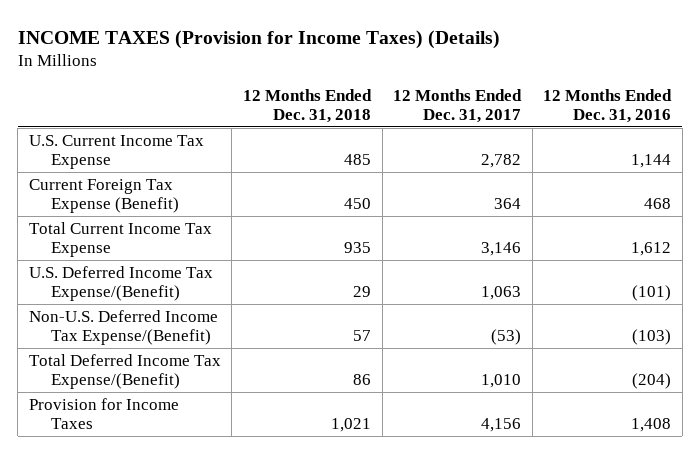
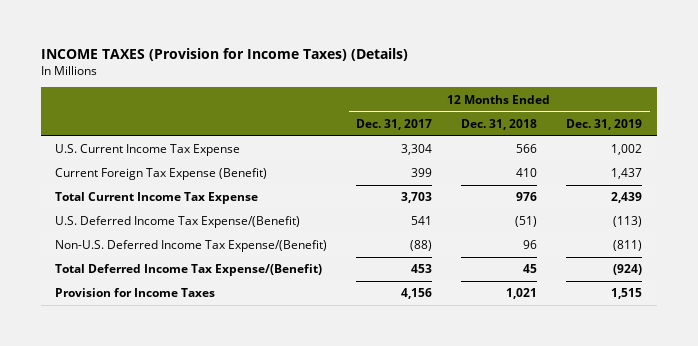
[543,88,673,124] 12 Months Ended Dec. 31, 2016 -> none
none -> [566,118,643,130] Dec. 31, 2019
[343,153,371,165] 485 -> [516,144,538,154] 566
[481,153,522,168] 2,782 -> [401,144,433,156] 3,304
[343,197,371,209] 450 -> [516,168,538,178] 410
[494,197,522,209] 364 -> [411,168,433,178] 399
[343,241,371,253] 935 -> [516,192,538,202] 976
[481,241,522,256] 3,146 -> [401,192,433,204] 3,703
[352,285,371,297] 29 -> [515,216,538,228] (51)
[481,285,522,300] 1,063 -> [411,216,433,226] 541
[352,329,371,341] 57 -> [523,240,538,250] 96
[491,328,522,345] (53) -> [410,240,433,252] (88)
[352,373,371,385] 86 -> [523,264,538,274] 45
[481,373,522,388] 1,010 -> [411,264,433,274] 453

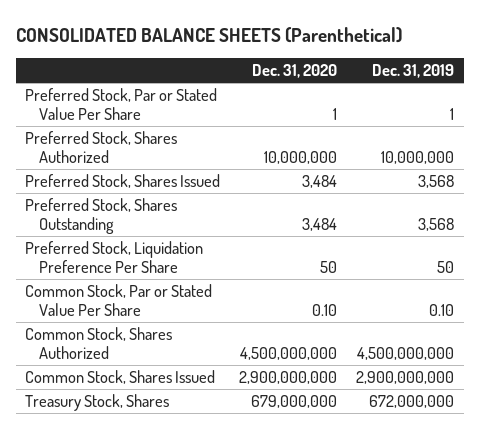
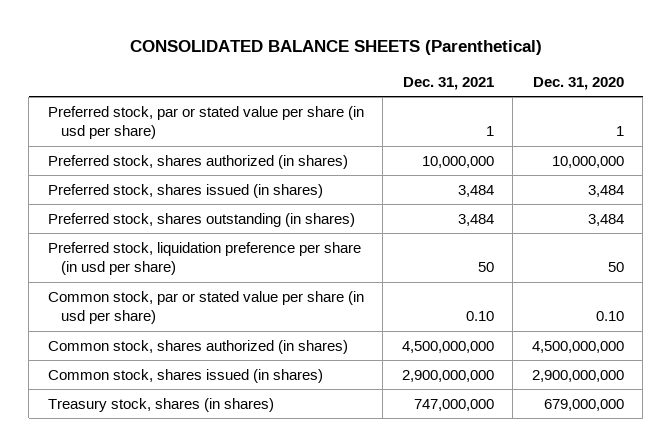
[372,64,455,79] Dec. 31, 2019 -> none
none -> [402,76,494,90] Dec. 31, 2021
[25,88,218,121] Preferred Stock, Par or Stated Value Per Share -> [47,105,364,140] Preferred stock, par or stated value per share (in usd per share)
[25,131,178,164] Preferred Stock, Shares Authorized -> [47,154,348,169] Preferred stock, shares authorized (in shares)
[25,174,221,189] Preferred Stock, Shares Issued -> [47,183,323,198] Preferred stock, shares issued (in shares)
[25,198,178,235] Preferred Stock, Shares Outstanding -> [47,212,355,227] Preferred stock, shares outstanding (in shares)
[25,241,204,274] Preferred Stock, Liquidation Preference Per Share -> [47,241,361,276] Preferred stock, liquidation preference per share (in usd per share)
[25,284,213,317] Common Stock, Par or Stated Value Per Share -> [47,290,364,325] Common stock, par or stated value per share (in usd per share)
[25,327,173,360] Common Stock, Shares Authorized -> [47,339,348,354] Common stock, shares authorized (in shares)
[25,370,216,385] Common Stock, Shares Issued -> [47,368,323,383] Common stock, shares issued (in shares)
[25,394,170,412] Treasury Stock, Shares -> [47,397,274,412] Treasury stock, shares (in shares)

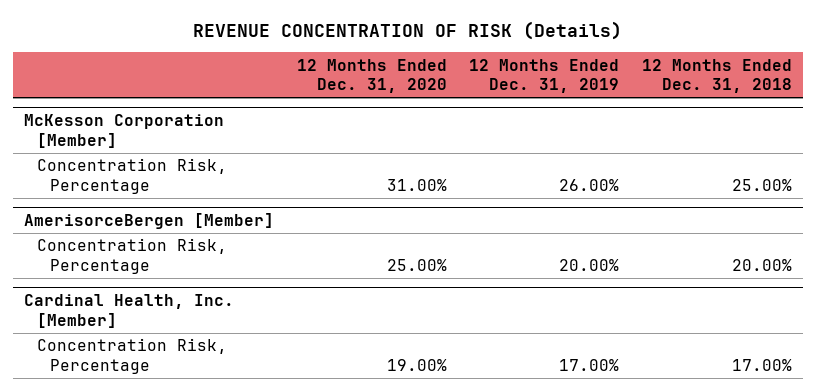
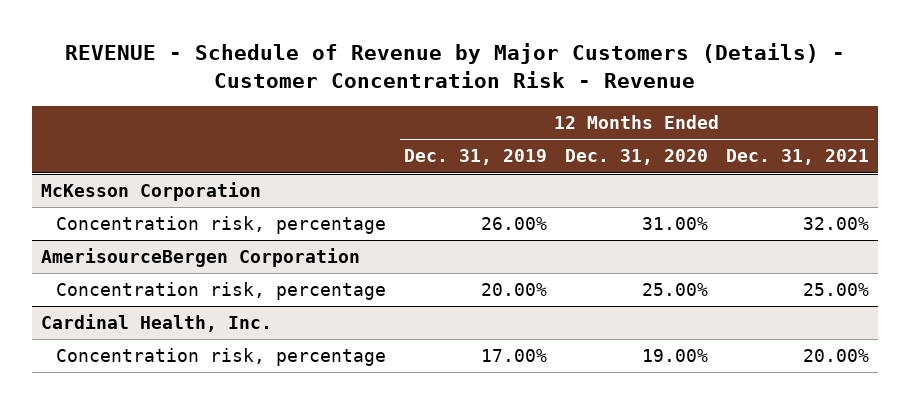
[192,20,622,40] REVENUE CONCENTRATION OF RISK (Details) -> [65,42,846,88] REVENUE - Schedule of Revenue by Major Customers (Details) - Customer Concentration Risk - Revenue
[641,58,792,94] 12 Months Ended Dec. 31, 2018 -> none
none -> [726,149,870,166] Dec. 31, 2021
[23,114,224,148] McKesson Corporation [Member] -> [40,182,261,202] McKesson Corporation
[37,158,228,194] Concentration Risk, Percentage -> [56,216,387,235] Concentration risk, percentage
[23,213,274,230] AmerisorceBergen [Member] -> [40,248,360,268] AmerisourceBergen Corporation
[37,238,228,274] Concentration Risk, Percentage -> [56,282,387,301] Concentration risk, percentage
[23,294,234,328] Cardinal Health, Inc. [Member] -> [40,314,272,333] Cardinal Health, Inc.
[37,338,228,374] Concentration Risk, Percentage -> [56,348,387,367] Concentration risk, percentage

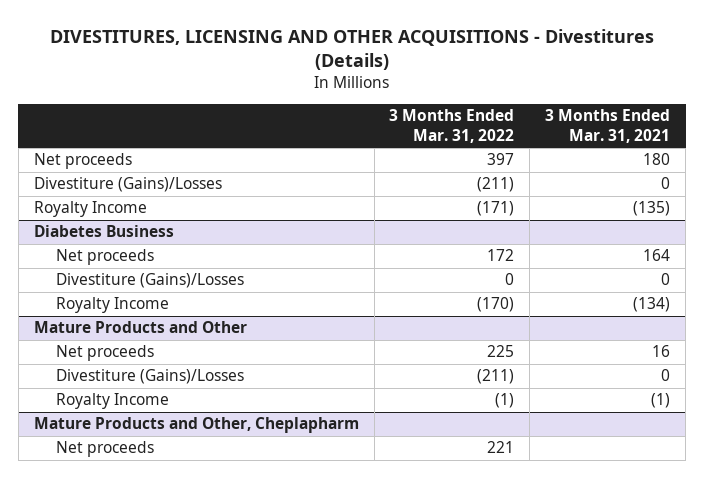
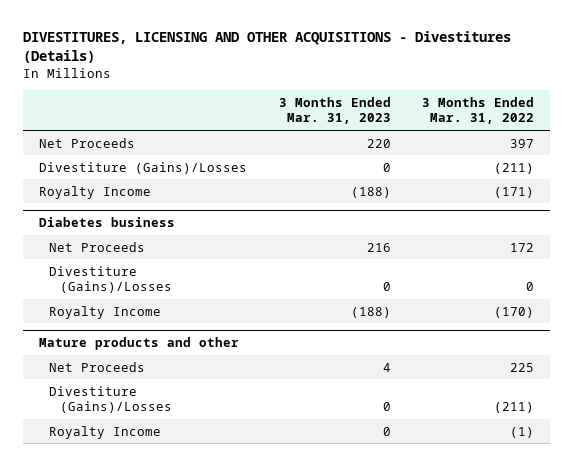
[545,109,671,144] 3 Months Ended Mar. 31, 2021 -> none
none -> [278,96,391,125] 3 Months Ended Mar. 31, 2023
[33,153,132,170] Net proceeds -> [39,137,136,148] Net Proceeds
[33,225,174,238] Diabetes Business -> [39,217,176,228] Diabetes business
[56,249,155,266] Net proceeds -> [49,241,146,252] Net Proceeds
[33,321,247,334] Mature Products and Other -> [39,337,240,351] Mature products and other
[56,345,155,362] Net proceeds -> [49,361,146,372] Net Proceeds
[33,417,359,434] Mature Products and Other, Cheplapharm -> none
[56,441,155,458] Net proceeds -> none

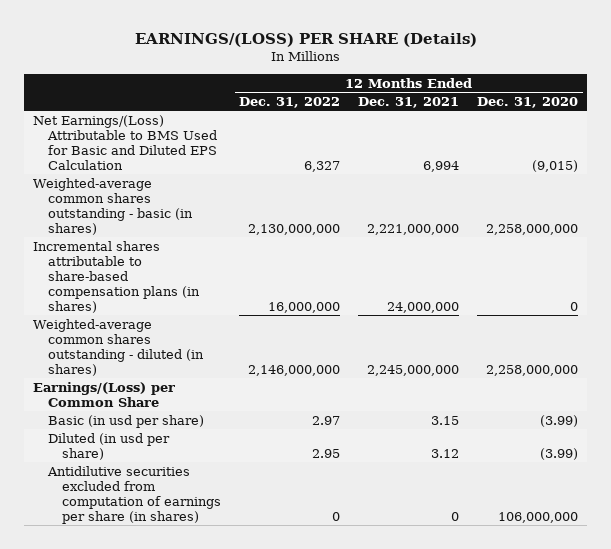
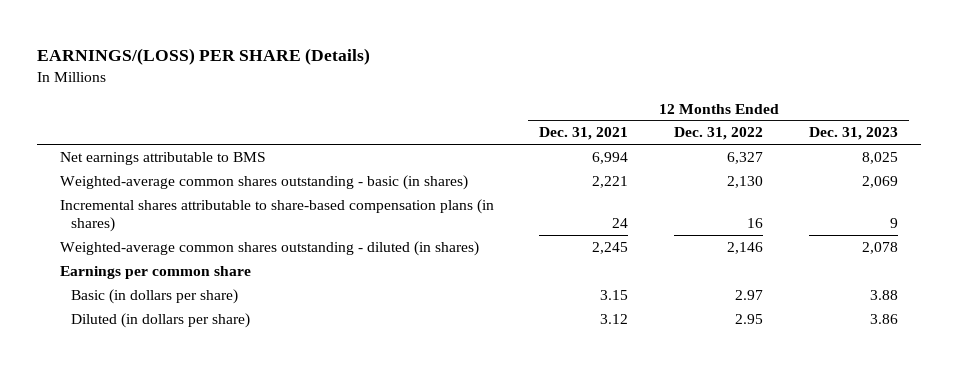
[477,97,579,109] Dec. 31, 2020 -> none
none -> [808,127,898,141] Dec. 31, 2023
[46,465,222,524] Antidilutive securities excluded from computation of earnings per share (in shares) -> none
[33,114,217,170] Net Earnings/(Loss) Attributable to BMS Used for Basic and Diluted EPS Calculation -> [59,151,266,165] Net earnings attributable to BMS
[248,223,341,235] 2,130,000,000 -> [727,175,764,188] 2,130
[367,223,460,235] 2,221,000,000 -> [592,175,629,188] 2,221
[268,301,341,313] 16,000,000 -> [747,217,764,228] 16
[387,301,460,313] 24,000,000 -> [612,217,629,228] 24
[248,364,341,376] 2,146,000,000 -> [727,241,764,254] 2,146
[367,364,460,376] 2,245,000,000 -> [592,241,629,254] 2,245
[33,381,176,407] Earnings/(Loss) per Common Share -> [59,265,251,279] Earnings per common share
[47,414,204,428] Basic (in usd per share) -> [71,288,239,304] Basic (in dollars per share)
[47,432,170,460] Diluted (in usd per share) -> [71,312,251,328] Diluted (in dollars per share)

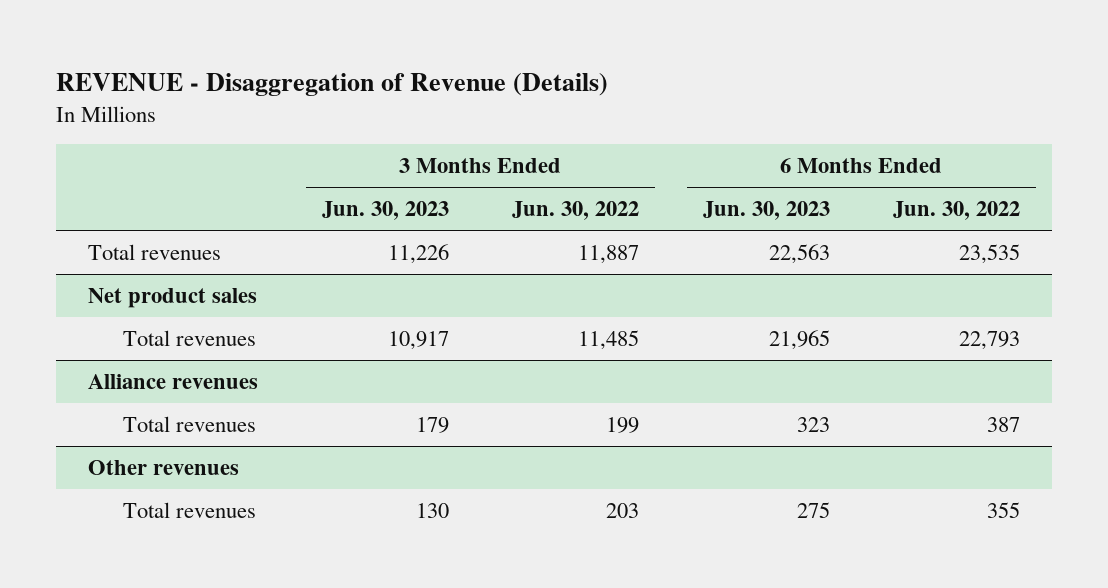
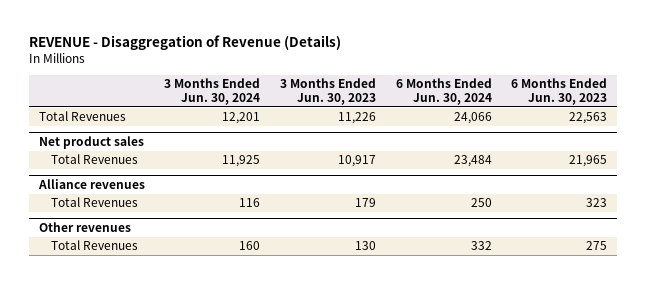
[512,201,640,221] Jun. 30, 2022 -> none
[893,201,1021,221] Jun. 30, 2022 -> none
none -> [164,78,261,106] 3 Months Ended Jun. 30, 2024
none -> [395,78,492,106] 6 Months Ended Jun. 30, 2024
[87,243,221,260] Total revenues -> [38,111,126,122] Total Revenues
[122,329,256,346] Total revenues -> [51,154,139,165] Total Revenues
[122,415,256,432] Total revenues -> [51,197,139,208] Total Revenues
[122,501,256,518] Total revenues -> [51,240,139,251] Total Revenues

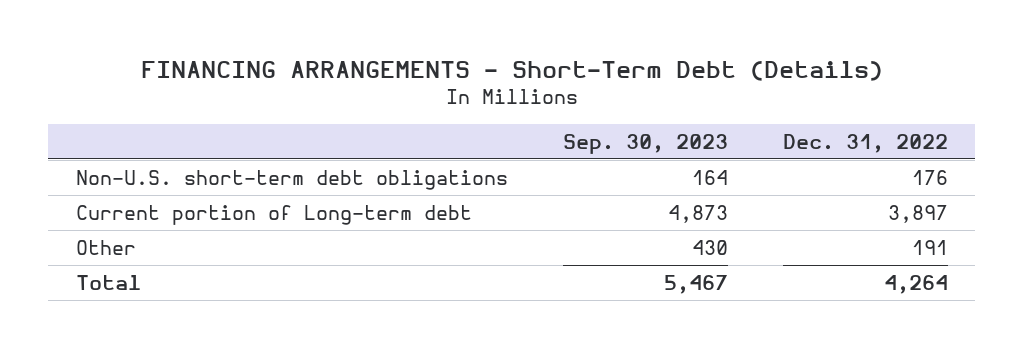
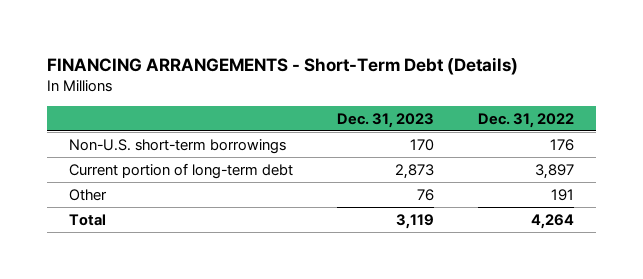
[562,133,728,154] Sep. 30, 2023 -> none
none -> [337,112,435,128] Dec. 31, 2023
[75,169,508,190] Non-U.S. short-term debt obligations -> [69,138,287,154] Non-U.S. short-term borrowings
[75,204,472,225] Current portion of Long-term debt -> [69,162,294,179] Current portion of long-term debt

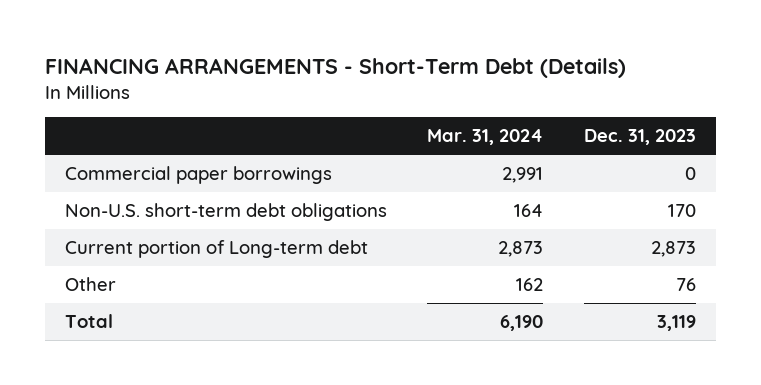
[478,112,575,128] Dec. 31, 2022 -> none
none -> [427,129,544,146] Mar. 31, 2024
none -> [64,166,332,185] Commercial paper borrowings
[69,138,287,154] Non-U.S. short-term borrowings -> [64,203,387,222] Non-U.S. short-term debt obligations
[69,162,294,179] Current portion of long-term debt -> [64,240,368,259] Current portion of Long-term debt

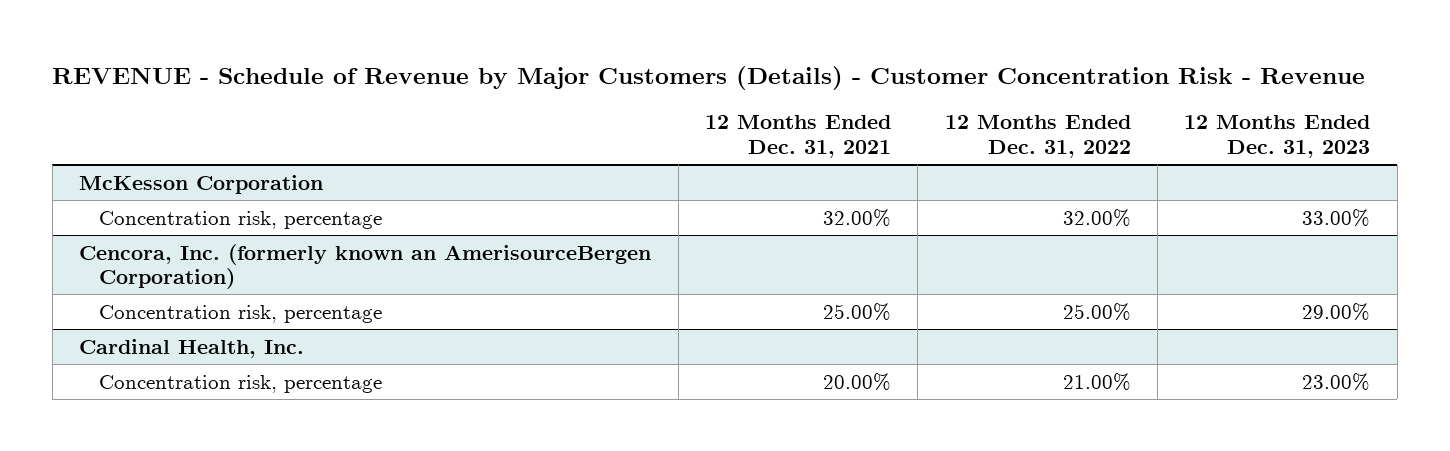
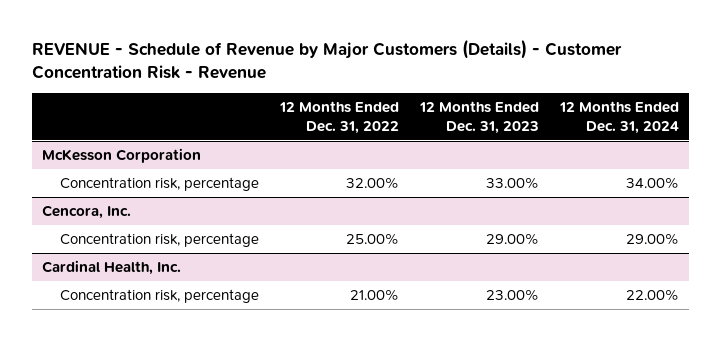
[704,115,891,158] 12 Months Ended Dec. 31, 2021 -> none
none -> [558,101,679,135] 12 Months Ended Dec. 31, 2024
[79,243,652,290] Cencora, Inc. (formerly known an AmerisourceBergen Corporation) -> [42,204,132,219] Cencora, Inc.

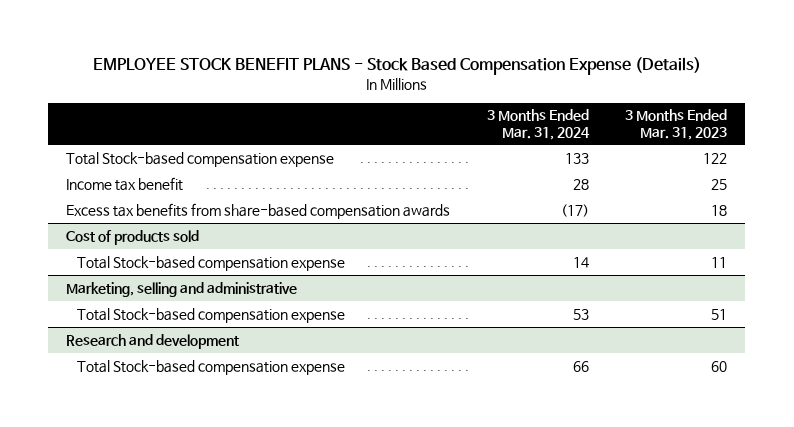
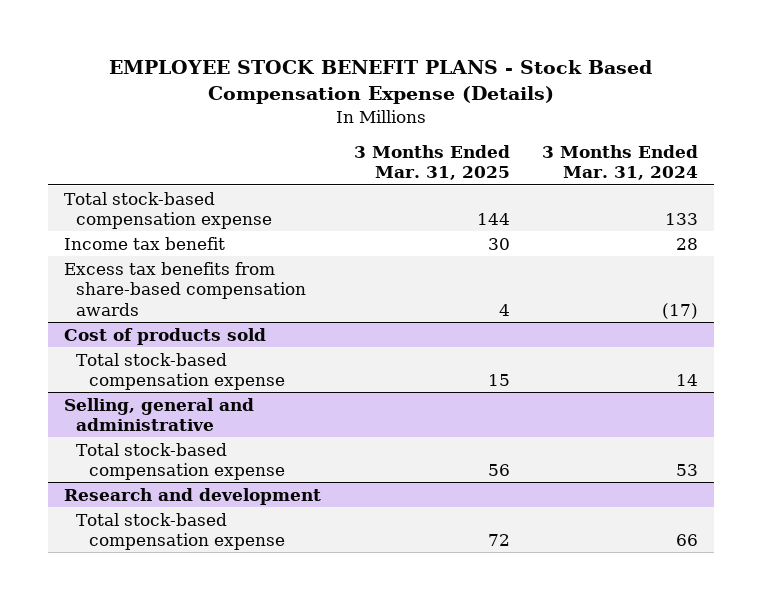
[625,109,728,140] 3 Months Ended Mar. 31, 2023 -> none
none -> [353,144,510,181] 3 Months Ended Mar. 31, 2025
[66,151,335,167] Total Stock-based compensation expense -> [64,191,273,230] Total stock-based compensation expense
[77,255,346,271] Total Stock-based compensation expense -> [76,352,285,391] Total stock-based compensation expense
[66,281,298,297] Marketing, selling and administrative -> [64,397,255,432] Selling, general and administrative
[77,307,346,323] Total Stock-based compensation expense -> [76,442,285,481] Total stock-based compensation expense
[77,359,346,375] Total Stock-based compensation expense -> [76,512,285,551] Total stock-based compensation expense

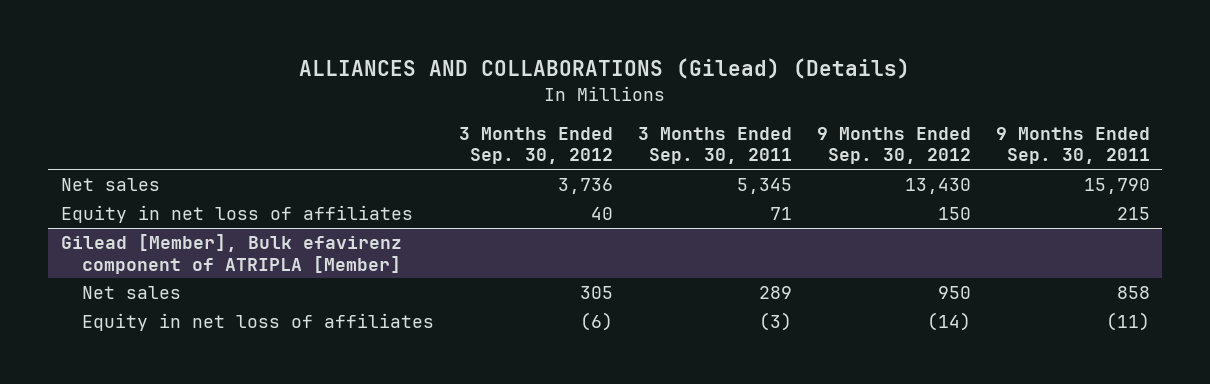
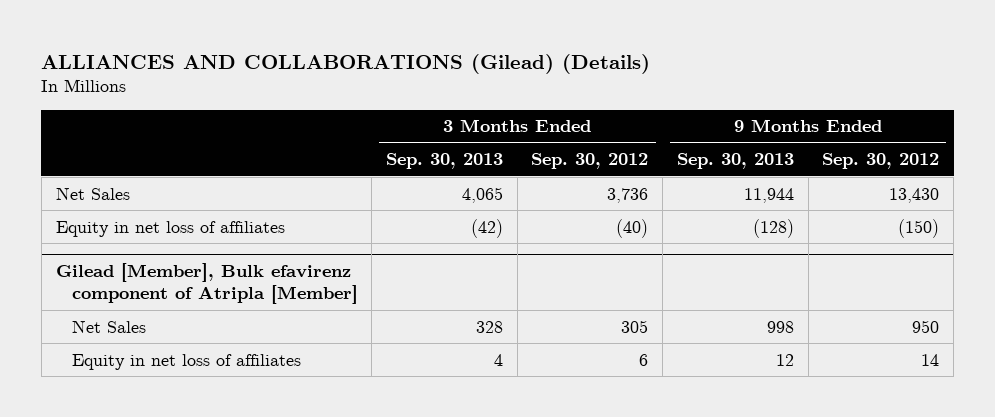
[637,126,792,165] 3 Months Ended Sep. 30, 2011 -> none
[995,126,1150,165] 9 Months Ended Sep. 30, 2011 -> none
none -> [385,153,503,170] Sep. 30, 2013
none -> [676,153,794,170] Sep. 30, 2013
[60,177,160,191] Net sales -> [55,186,130,200] Net Sales
[590,206,613,220] 40 -> [616,218,649,238] (40)
[937,206,971,220] 150 -> [898,218,940,238] (150)
[60,233,402,274] Gilead [Member], Bulk efavirenz component of ATRIPLA [Member] -> [55,262,358,305] Gilead [Member], Bulk efavirenz component of Atripla [Member]
[81,285,181,299] Net sales -> [71,319,146,333] Net Sales
[579,311,613,331] (6) -> [639,353,649,366] 6
[926,311,971,331] (14) -> [921,353,940,366] 14

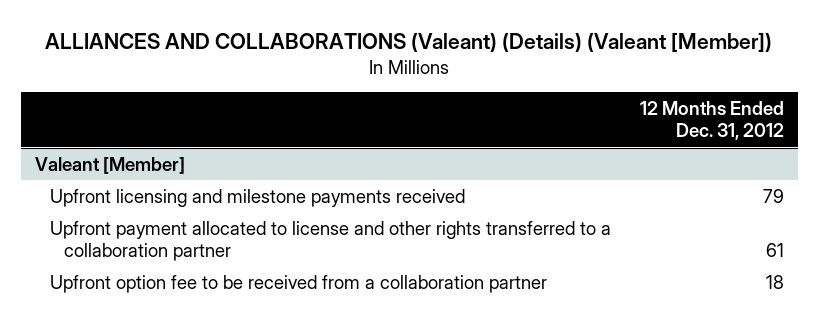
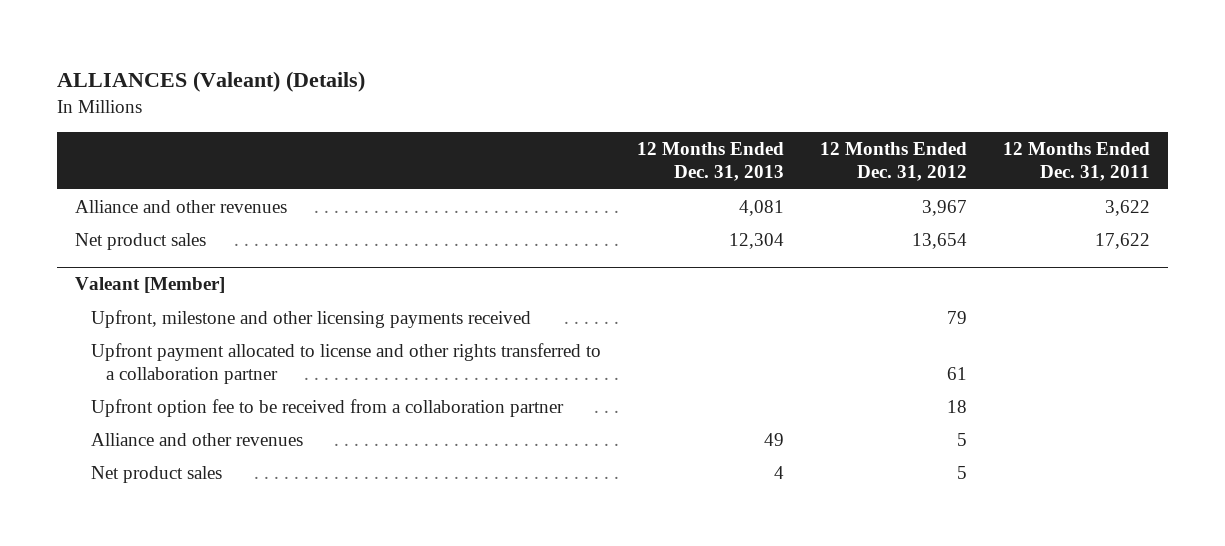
[45,32,773,53] ALLIANCES AND COLLABORATIONS (Valeant) (Details) (Valeant [Member]) -> [57,71,366,93] ALLIANCES (Valeant) (Details)
none -> [636,142,784,182] 12 Months Ended Dec. 31, 2013
none -> [1002,142,1150,182] 12 Months Ended Dec. 31, 2011
none -> [75,199,288,213] Alliance and other revenues
none -> [75,232,207,250] Net product sales
[49,188,465,207] Upfront licensing and milestone payments received -> [90,309,531,328] Upfront, milestone and other licensing payments received
none -> [90,432,303,446] Alliance and other revenues
none -> [90,465,222,483] Net product sales

